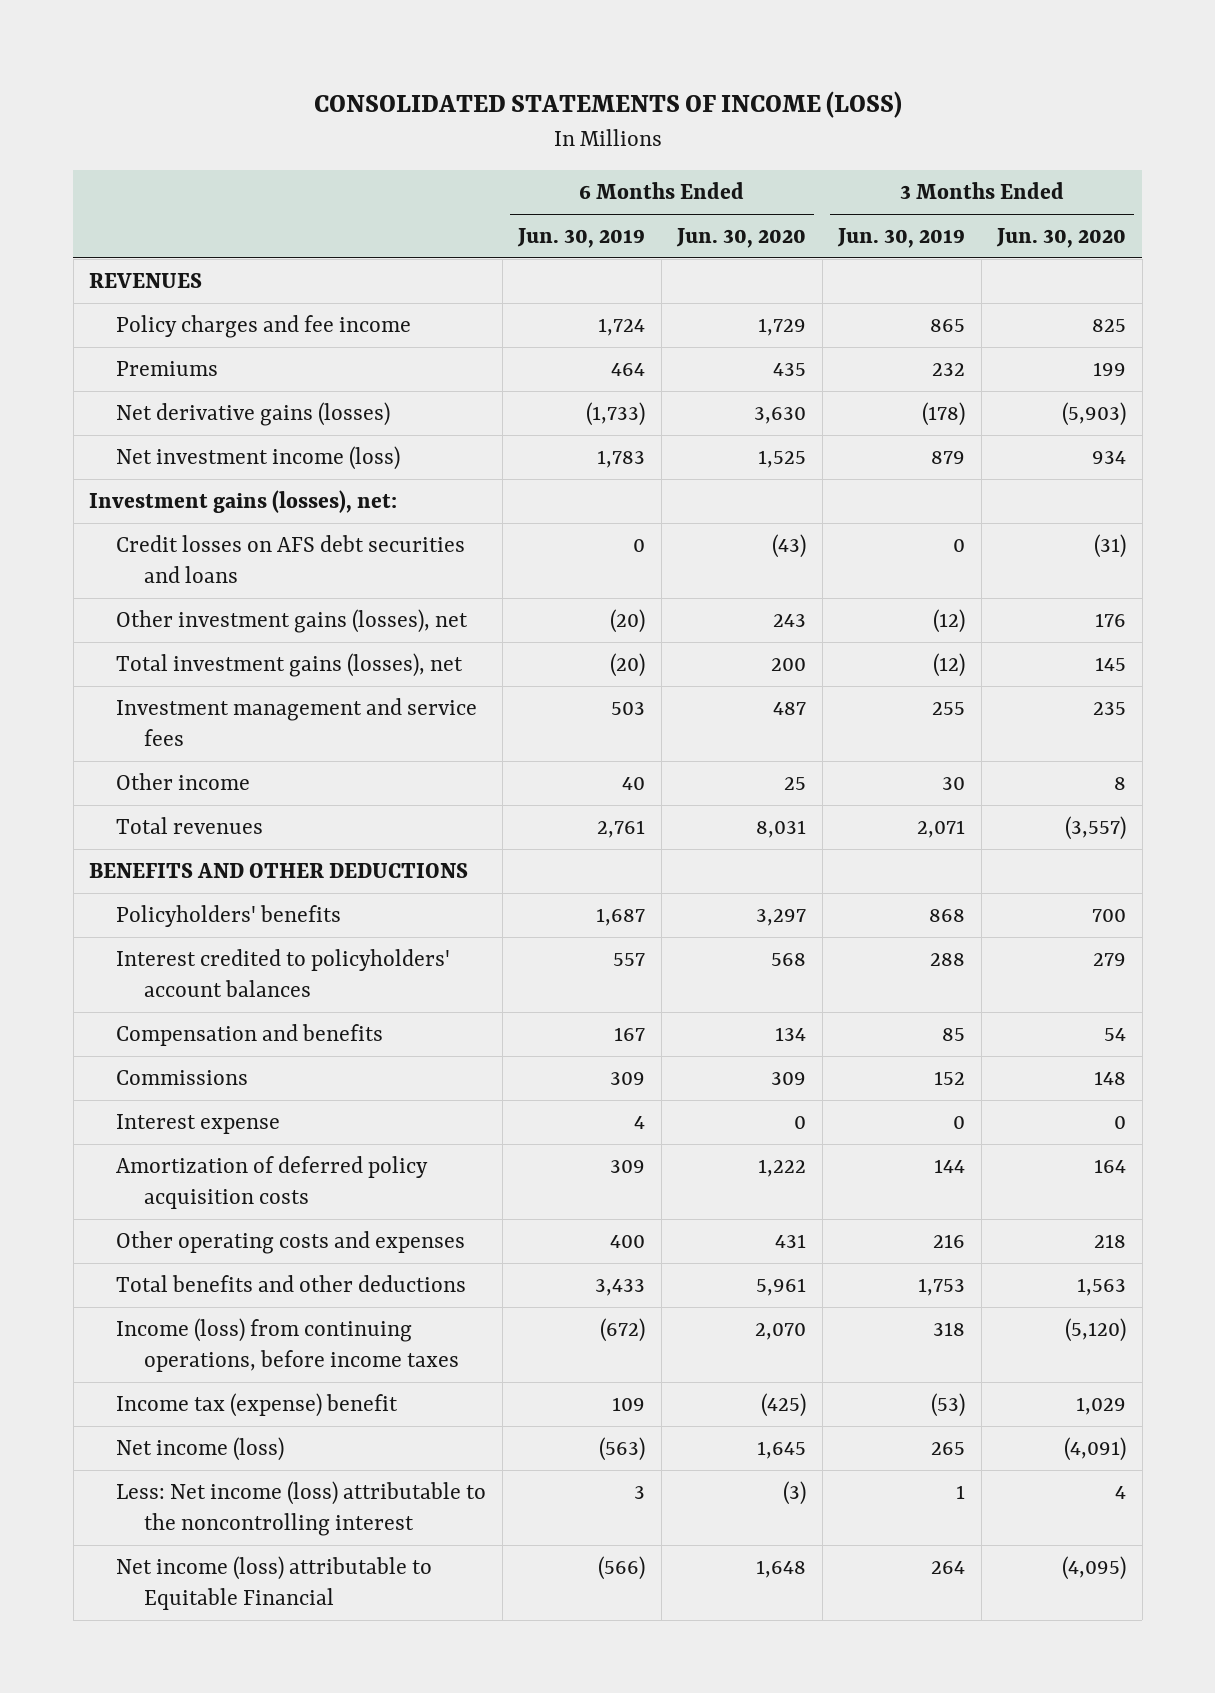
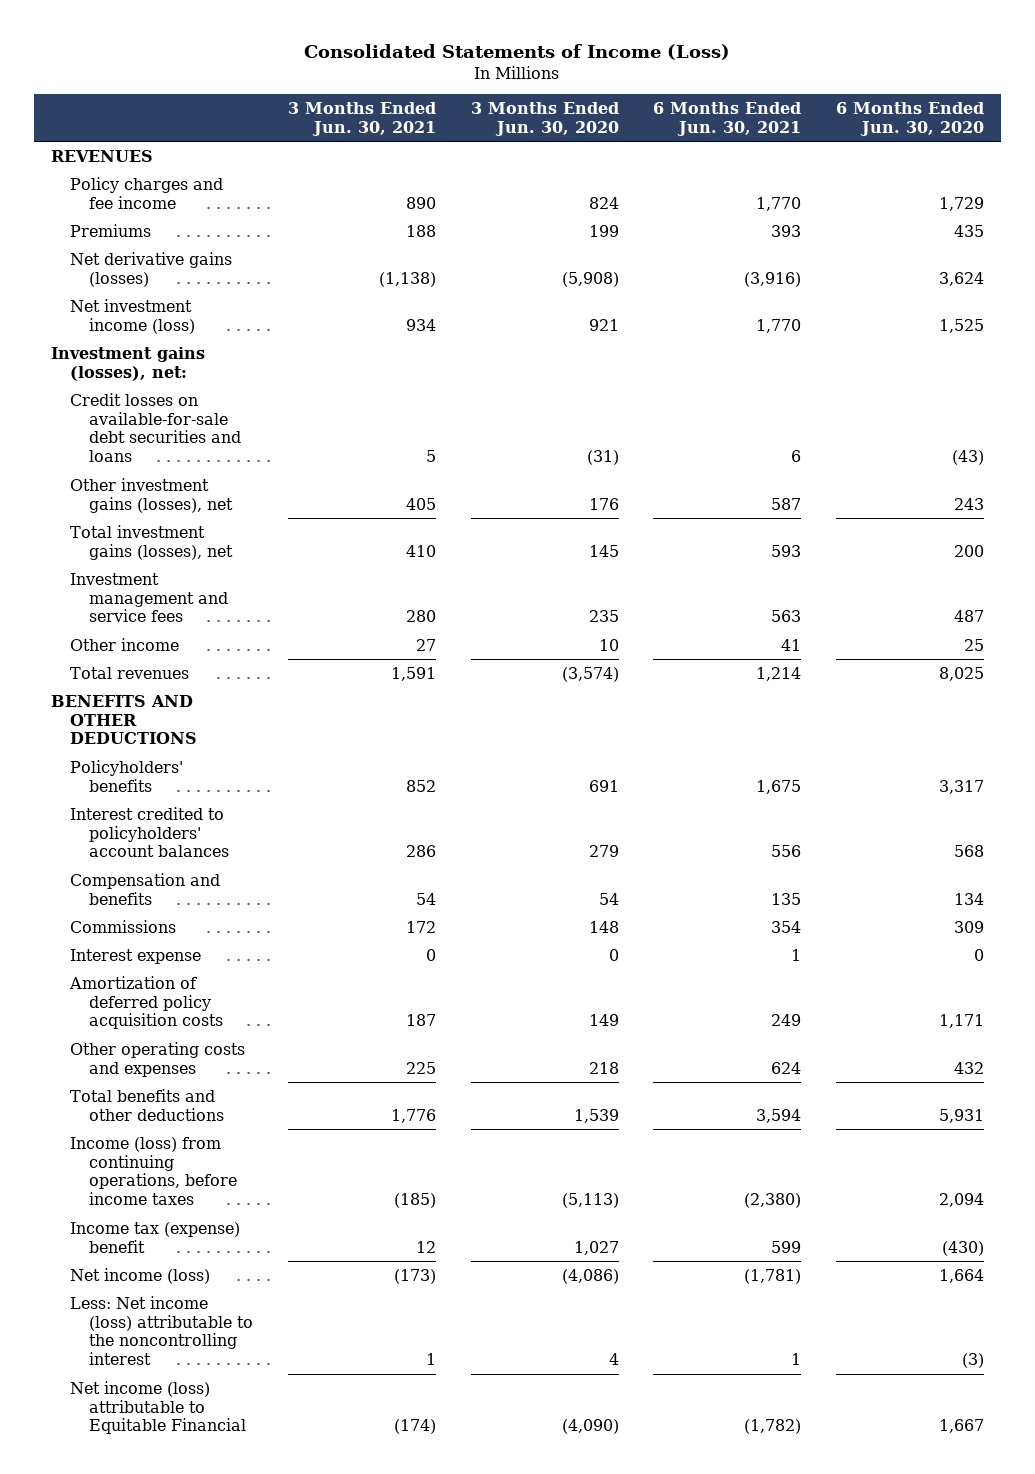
[313,90,902,118] CONSOLIDATED STATEMENTS OF INCOME (LOSS) -> [304,43,731,60] Consolidated Statements of Income (Loss)
[517,227,646,248] Jun. 30, 2019 -> none
[837,227,966,248] Jun. 30, 2019 -> none
none -> [288,102,437,136] 3 Months Ended Jun. 30, 2021
none -> [653,102,802,136] 6 Months Ended Jun. 30, 2021
[1092,318,1127,332] 825 -> [588,196,619,209] 824
[754,406,807,424] 3,630 -> [938,271,984,286] 3,624
[1062,401,1127,426] (5,903) -> [561,271,619,287] (5,908)
[1092,450,1127,464] 934 -> [588,318,619,331] 921
[116,534,466,583] Credit losses on AFS debt securities and loans -> [70,392,242,463] Credit losses on available-for-sale debt securities and loans
[1114,776,1127,790] 8 -> [598,638,619,651] 10
[756,819,807,838] 8,031 -> [938,666,984,681] 8,025
[1065,815,1127,840] (3,557) -> [561,666,619,682] (3,574)
[756,908,807,926] 3,297 -> [938,779,984,794] 3,317
[1092,908,1127,922] 700 -> [588,779,619,792] 691
[758,1158,807,1177] 1,222 -> [938,1014,984,1029] 1,171
[1094,1158,1127,1173] 164 -> [588,1014,619,1027] 149
[775,1233,807,1248] 431 -> [953,1061,984,1074] 432
[756,1277,807,1296] 5,961 -> [938,1108,984,1123] 5,931
[1077,1277,1127,1296] 1,563 -> [573,1108,619,1123] 1,539
[755,1322,807,1340] 2,070 -> [938,1193,984,1208] 2,094
[1065,1317,1127,1342] (5,120) -> [561,1193,619,1209] (5,113)
[761,1392,807,1417] (425) -> [941,1240,984,1256] (430)
[1076,1396,1127,1415] 1,029 -> [573,1240,619,1255] 1,027
[757,1440,807,1459] 1,645 -> [938,1268,984,1283] 1,664
[1064,1436,1127,1461] (4,091) -> [561,1268,619,1284] (4,086)
[756,1559,807,1578] 1,648 -> [938,1419,984,1434] 1,667
[1062,1555,1127,1580] (4,095) -> [561,1419,619,1435] (4,090)

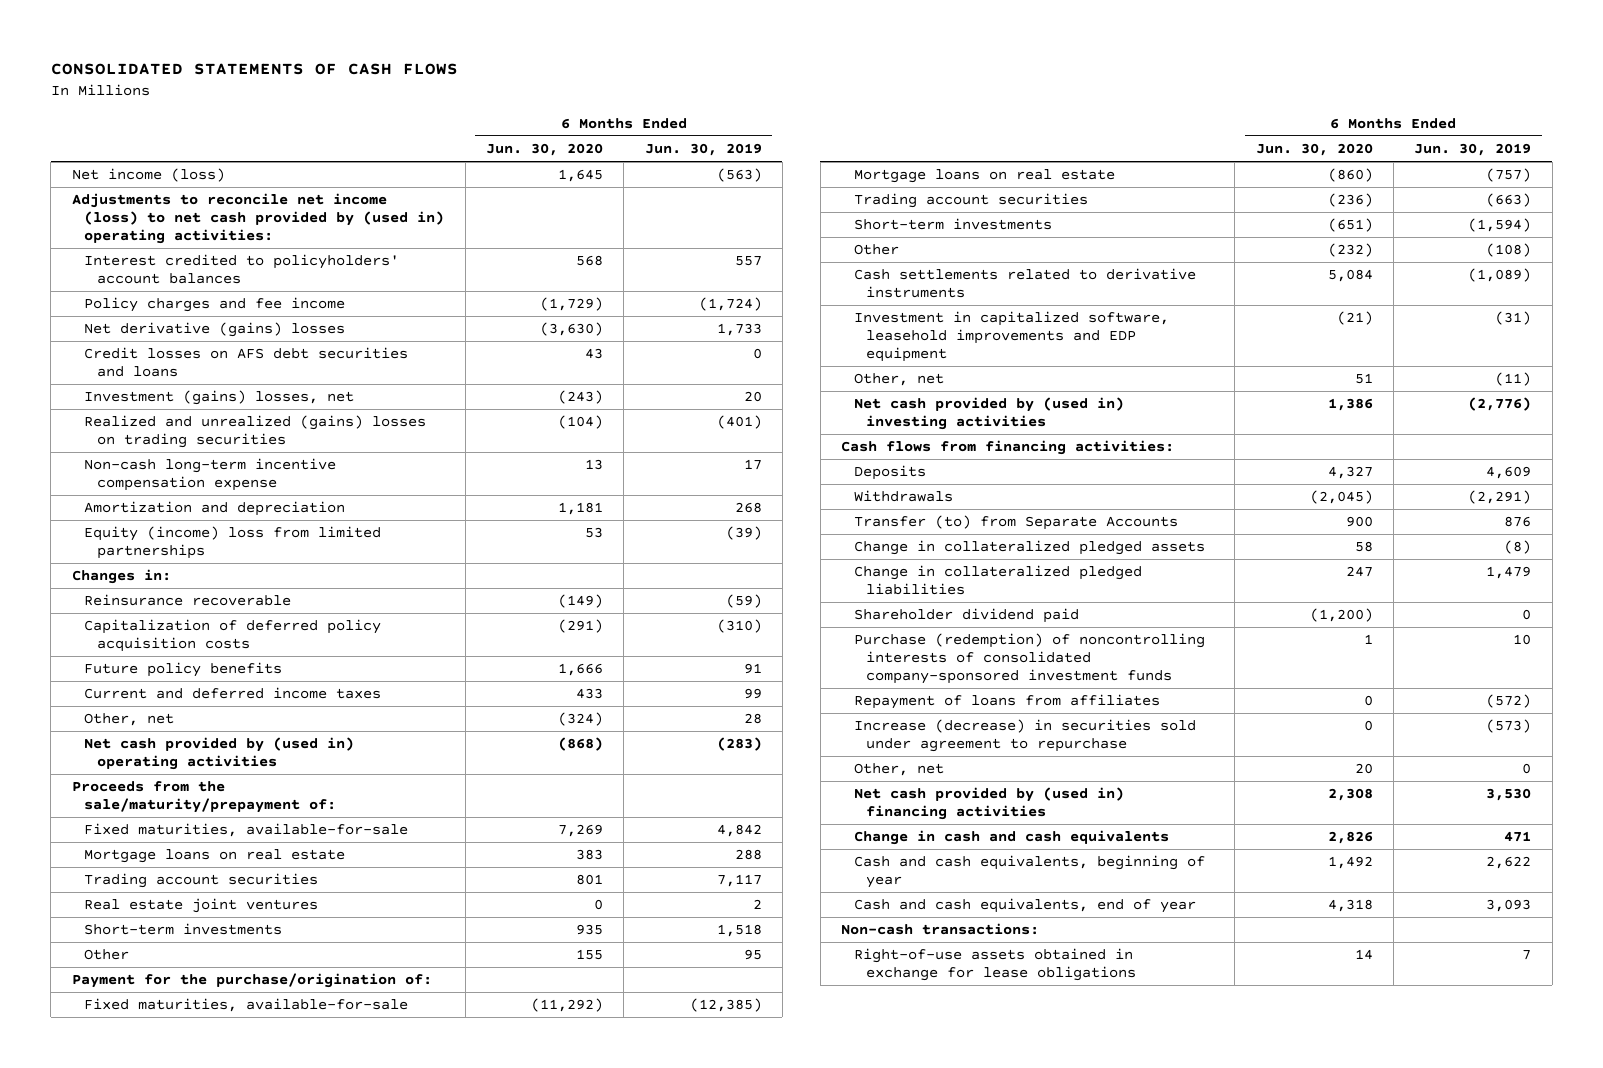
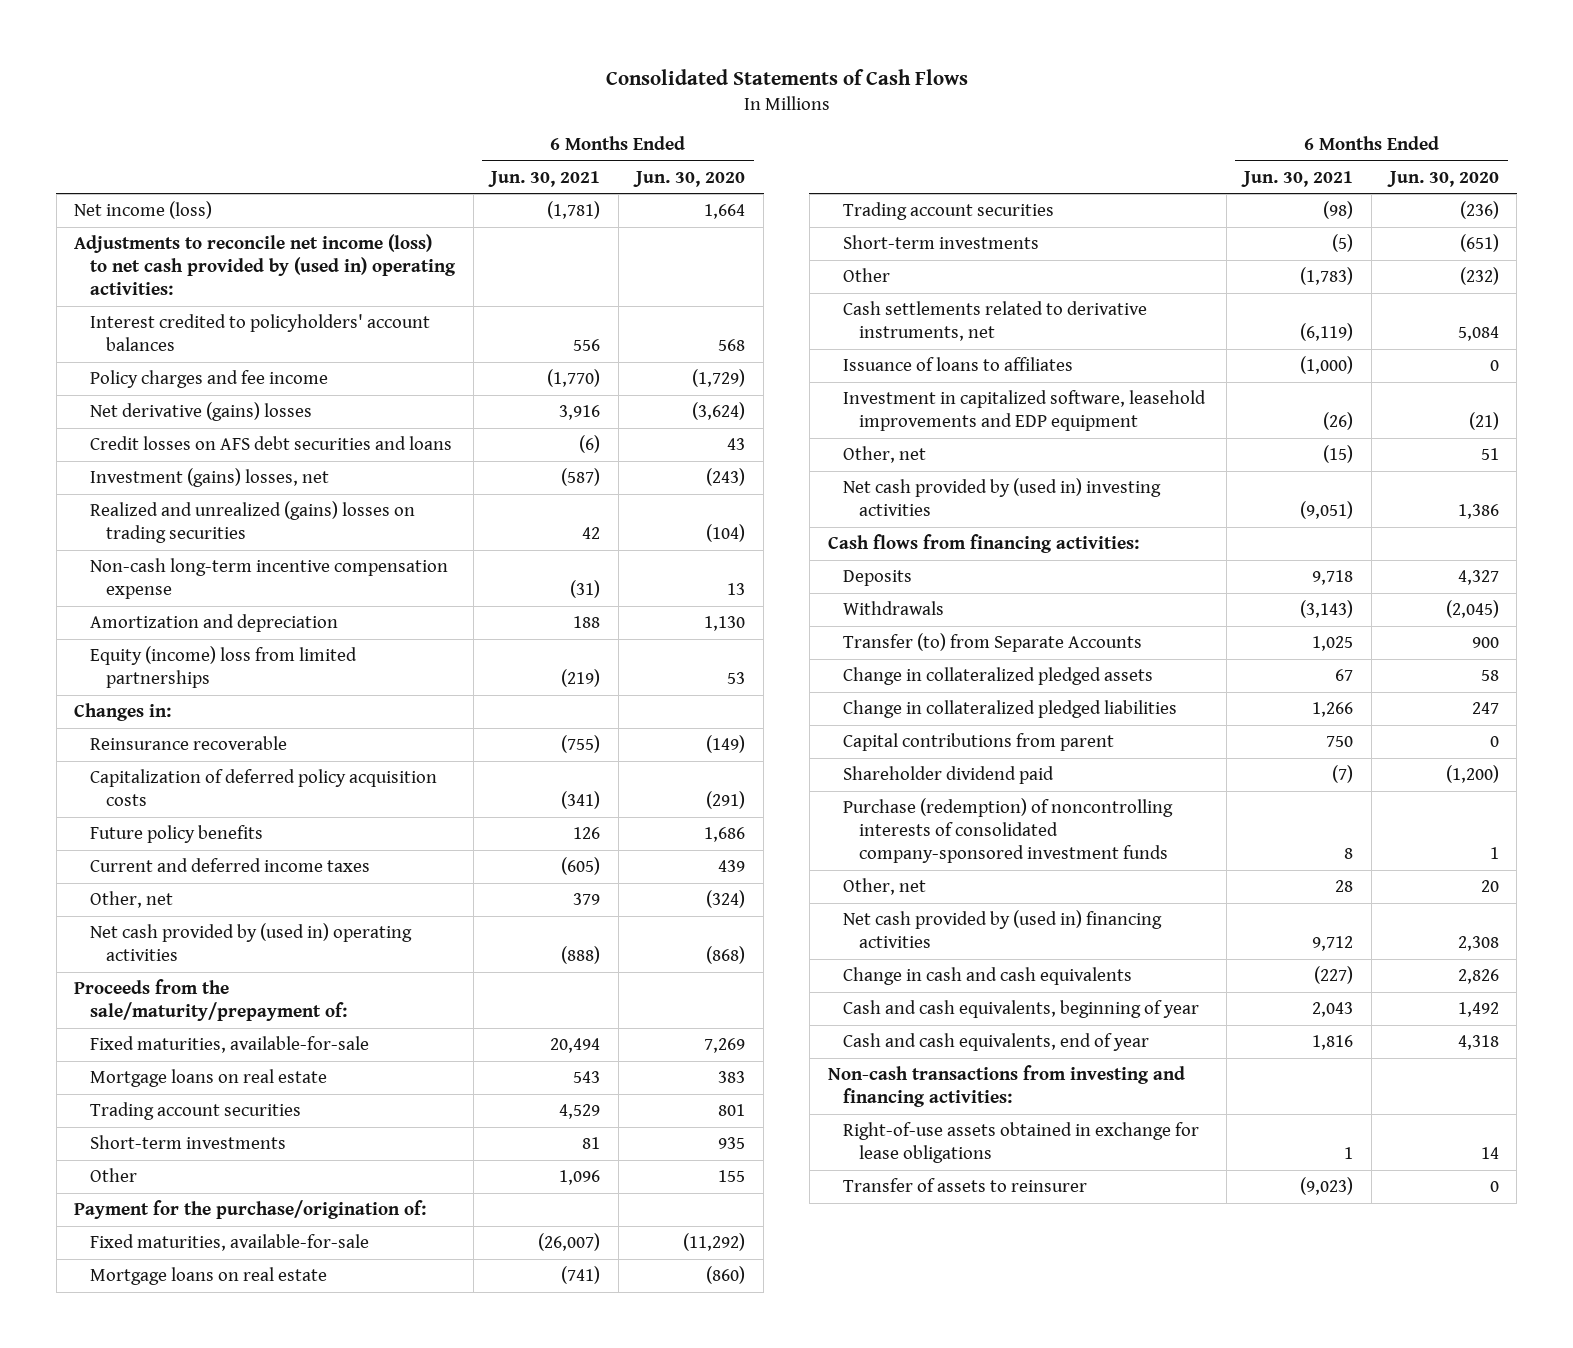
[50,63,458,76] CONSOLIDATED STATEMENTS OF CASH FLOWS -> [605,68,968,85] Consolidated Statements of Cash Flows
[644,142,762,156] Jun. 30, 2019 -> none
none -> [488,170,601,187] Jun. 30, 2021
[557,169,603,183] 1,645 -> [704,204,746,220] 1,664
[539,322,603,337] (3,630) -> [692,402,746,421] (3,624)
[557,502,603,516] 1,181 -> [704,616,746,632] 1,130
[557,663,603,677] 1,666 -> [704,827,746,843] 1,686
[575,688,603,700] 433 -> [718,860,746,873] 439
[84,898,319,914] Real estate joint ventures -> none
[853,268,1196,299] Cash settlements related to derivative instruments -> [843,301,1148,342] Cash settlements related to derivative instruments, net
none -> [843,357,1074,372] Issuance of loans to affiliates
none -> [843,733,1115,752] Capital contributions from parent
[853,694,1160,710] Repayment of loans from affiliates -> none
[853,719,1196,753] Increase (decrease) in securities sold under agreement to repurchase -> none
[841,923,1040,936] Non-cash transactions: -> [827,1065,1185,1108] Non-cash transactions from investing and financing activities:
none -> [843,1178,1088,1193] Transfer of assets to reinsurer

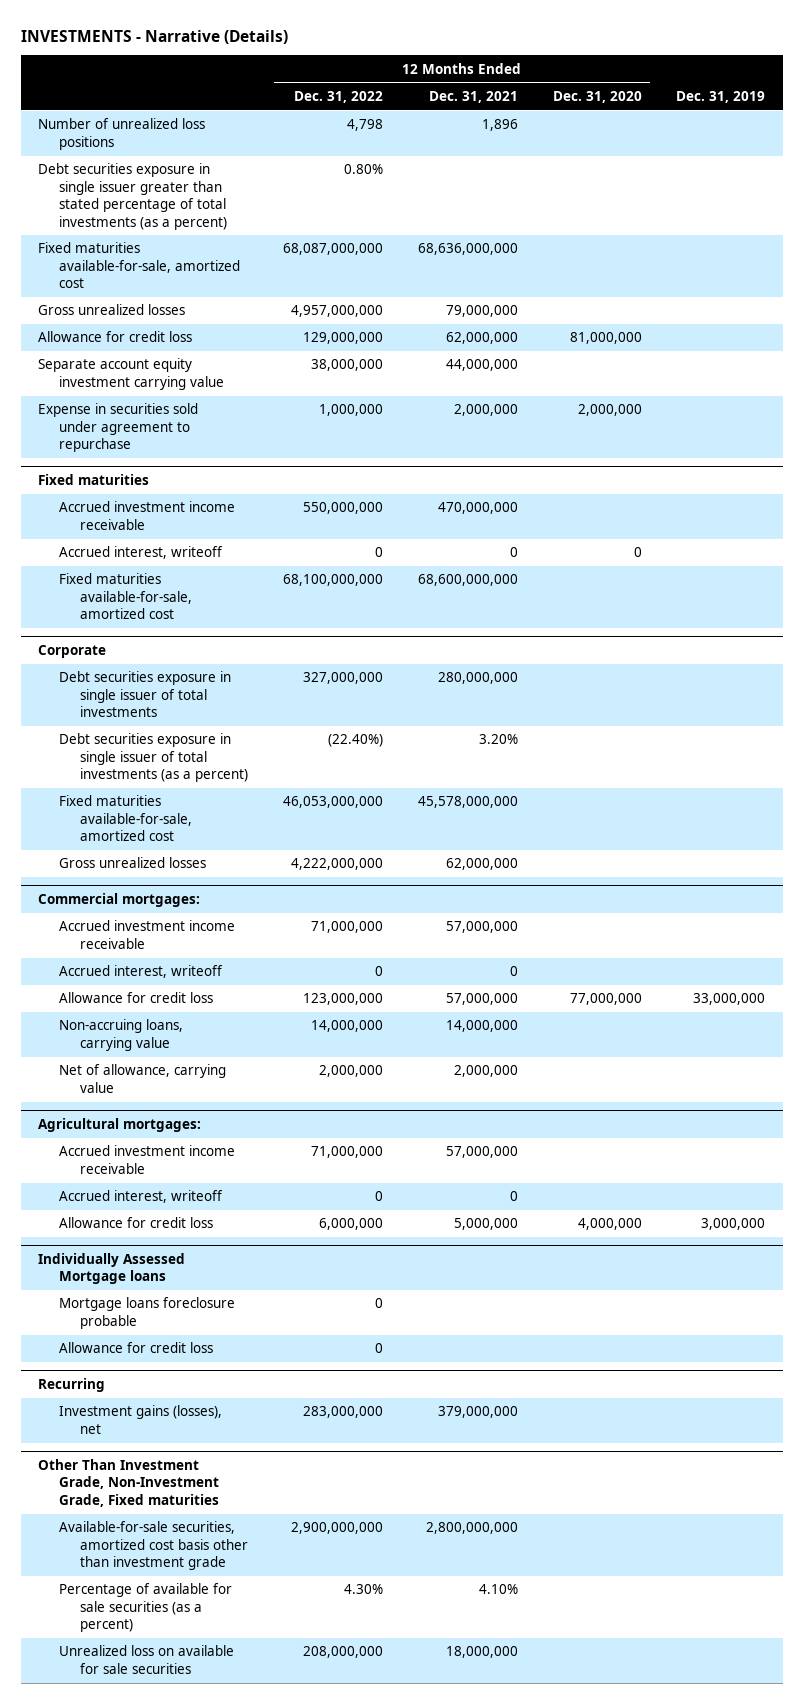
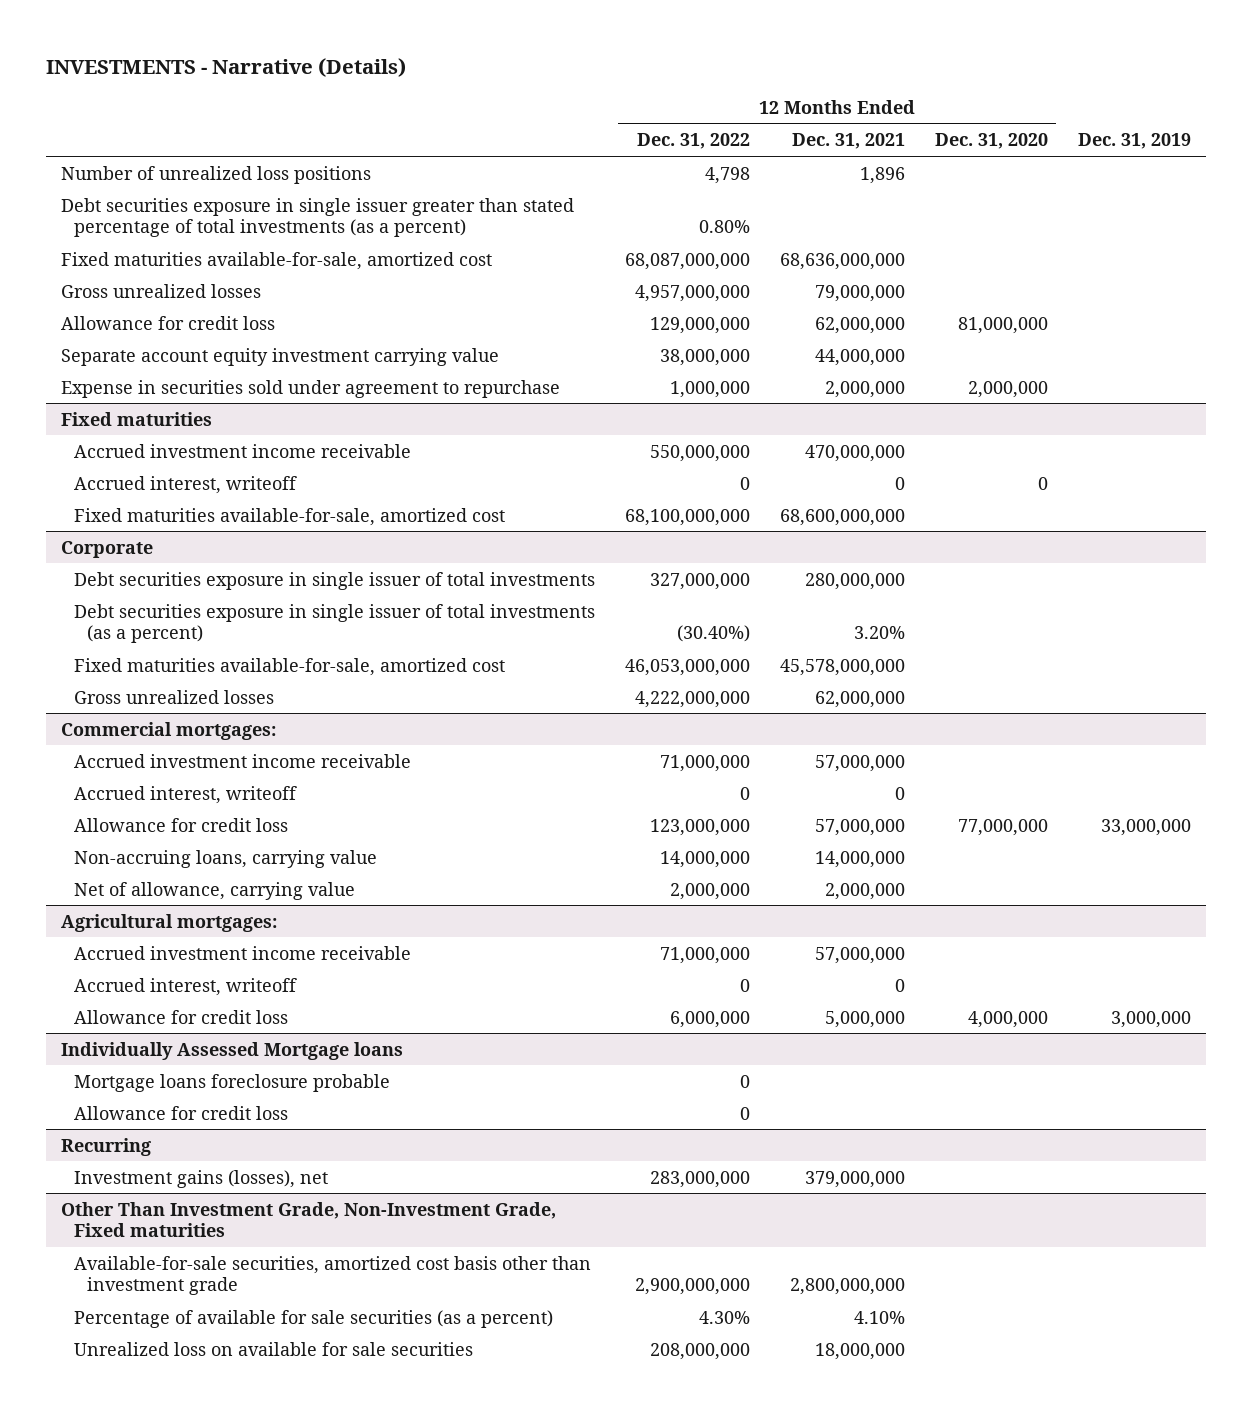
[327,734,383,748] (22.40%) -> [677,625,751,643] (30.40%)

